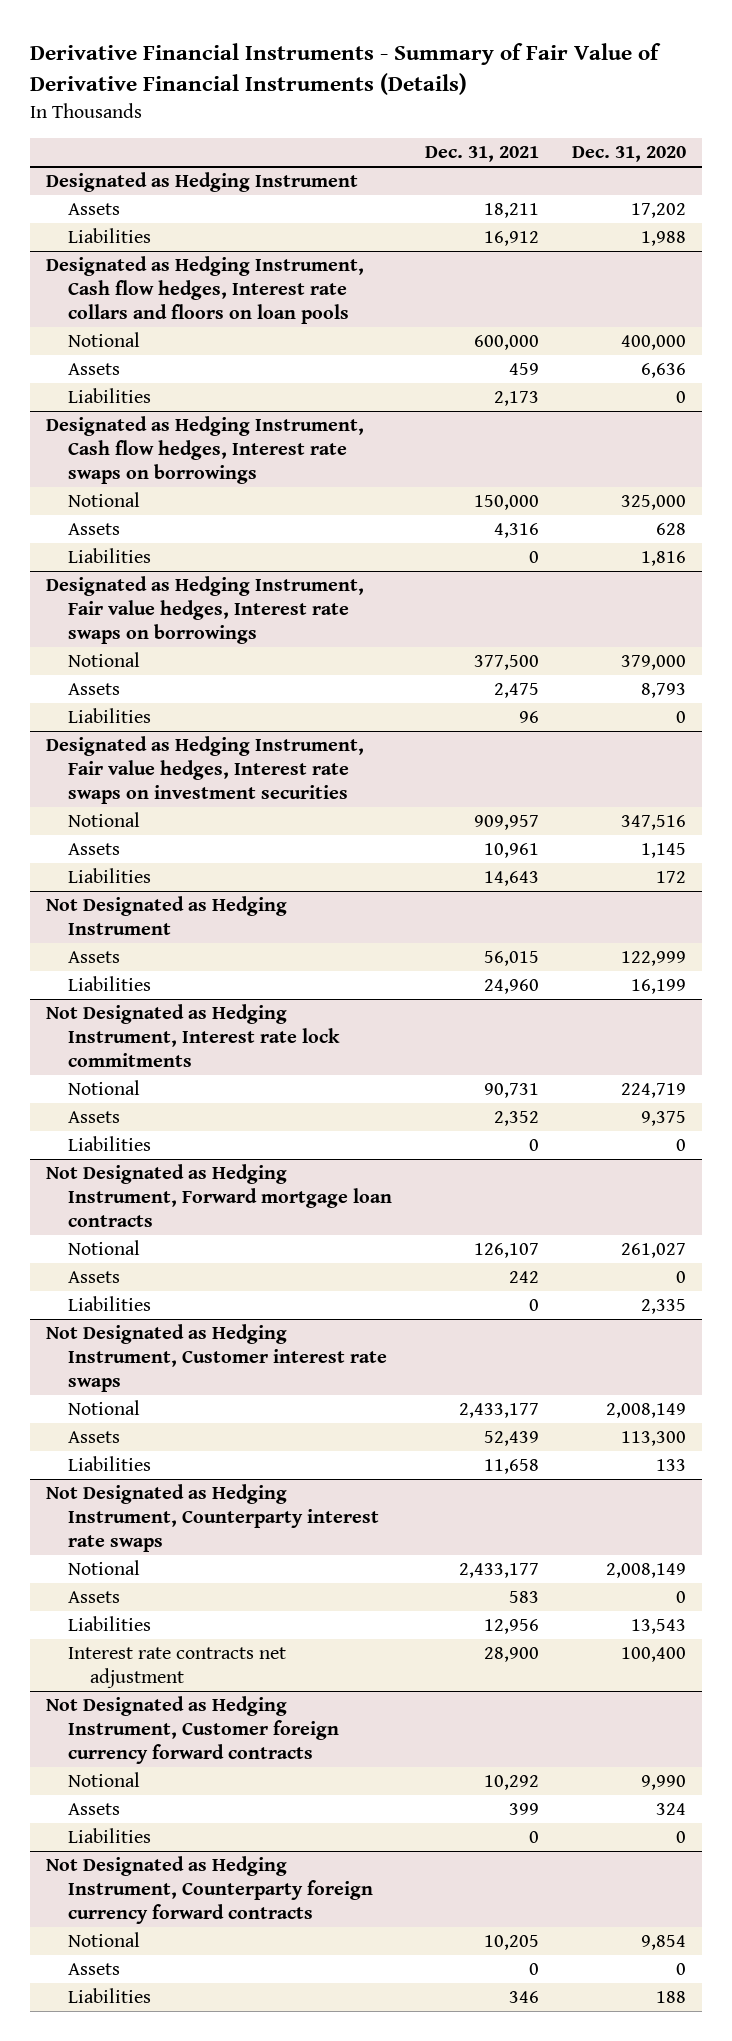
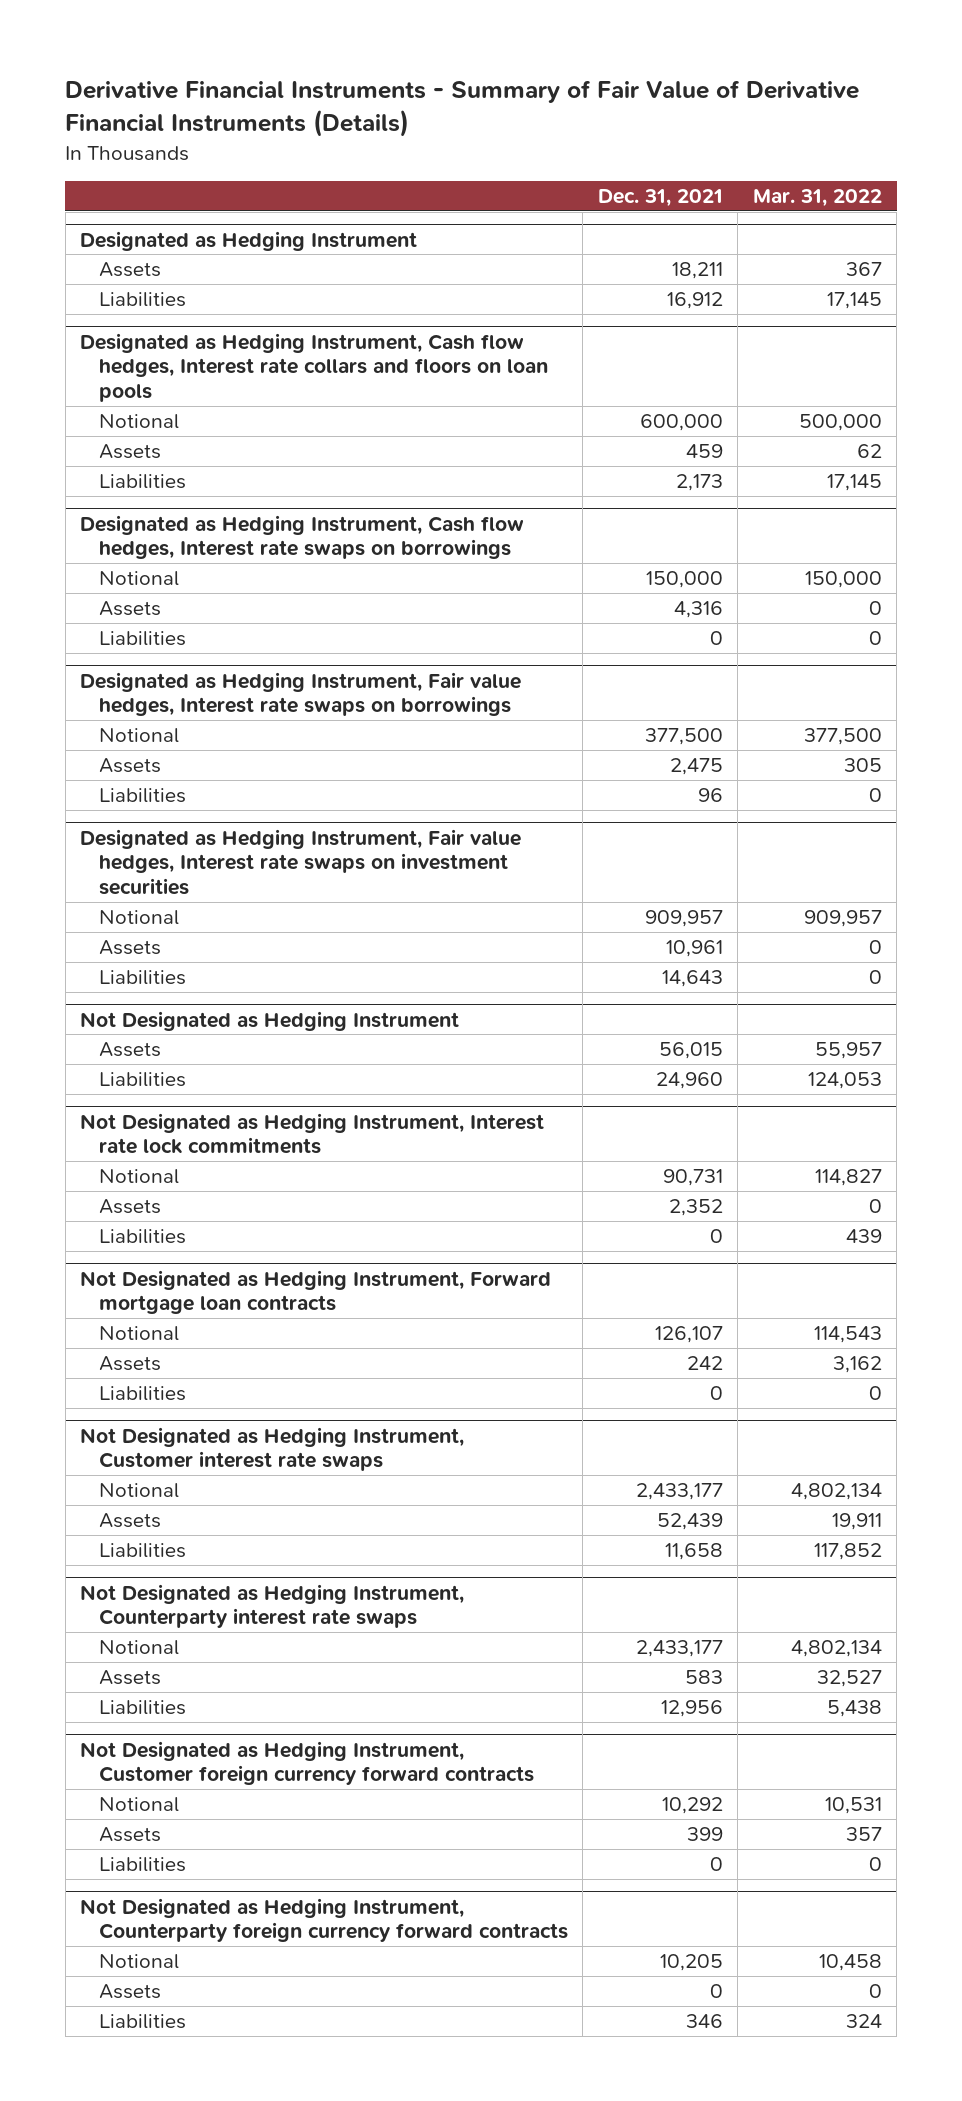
[571,146,686,163] Dec. 31, 2020 -> none
none -> [752,188,882,207] Mar. 31, 2022
[68,1647,287,1689] Interest rate contracts net adjustment -> none

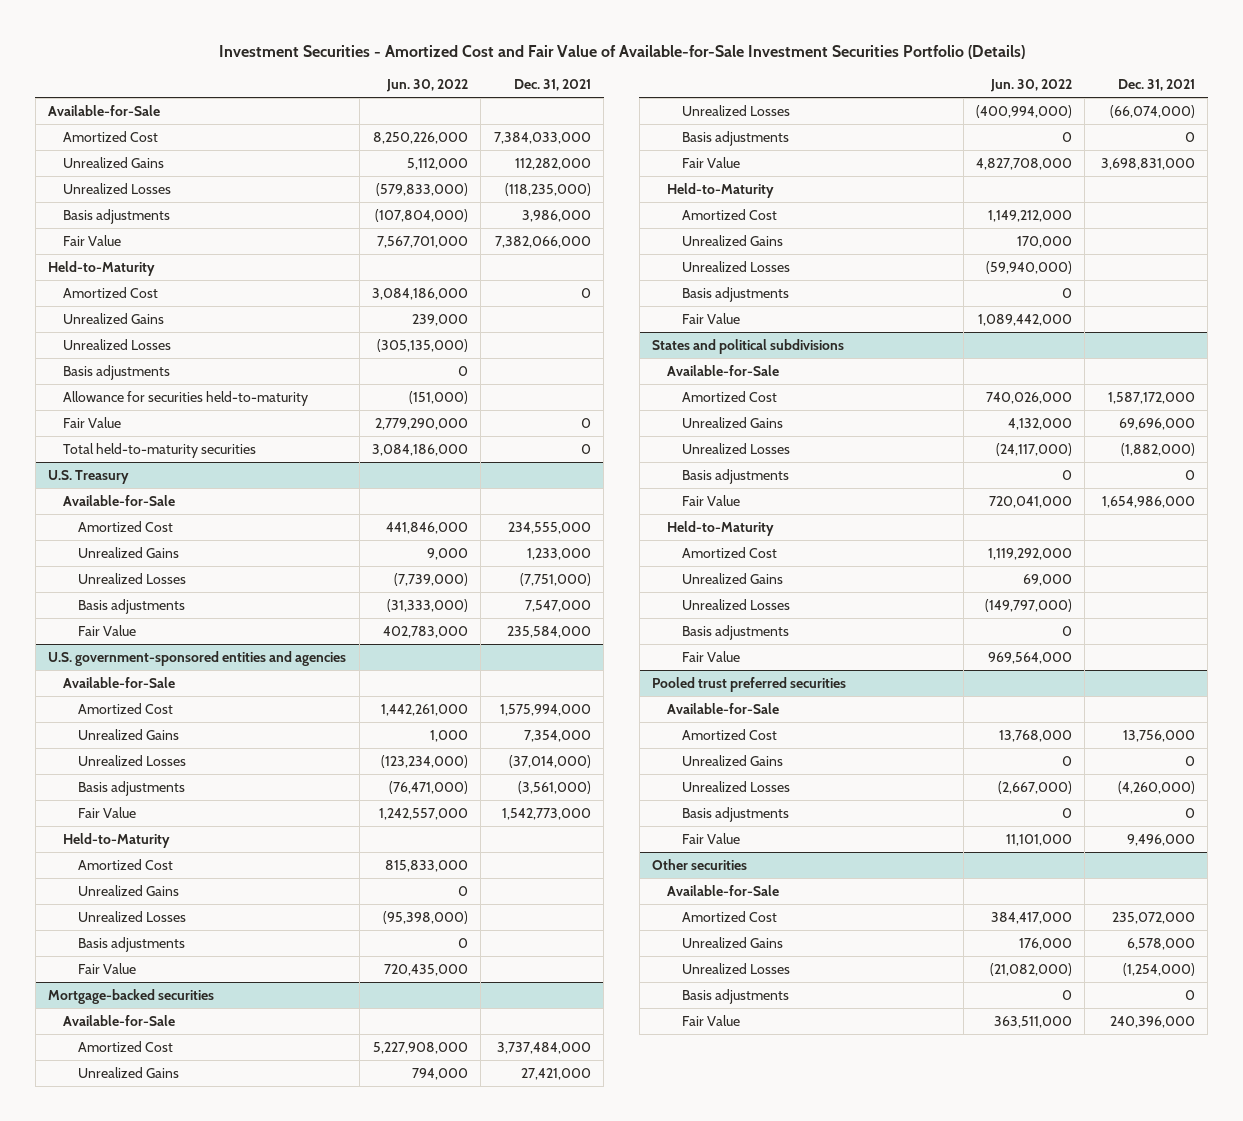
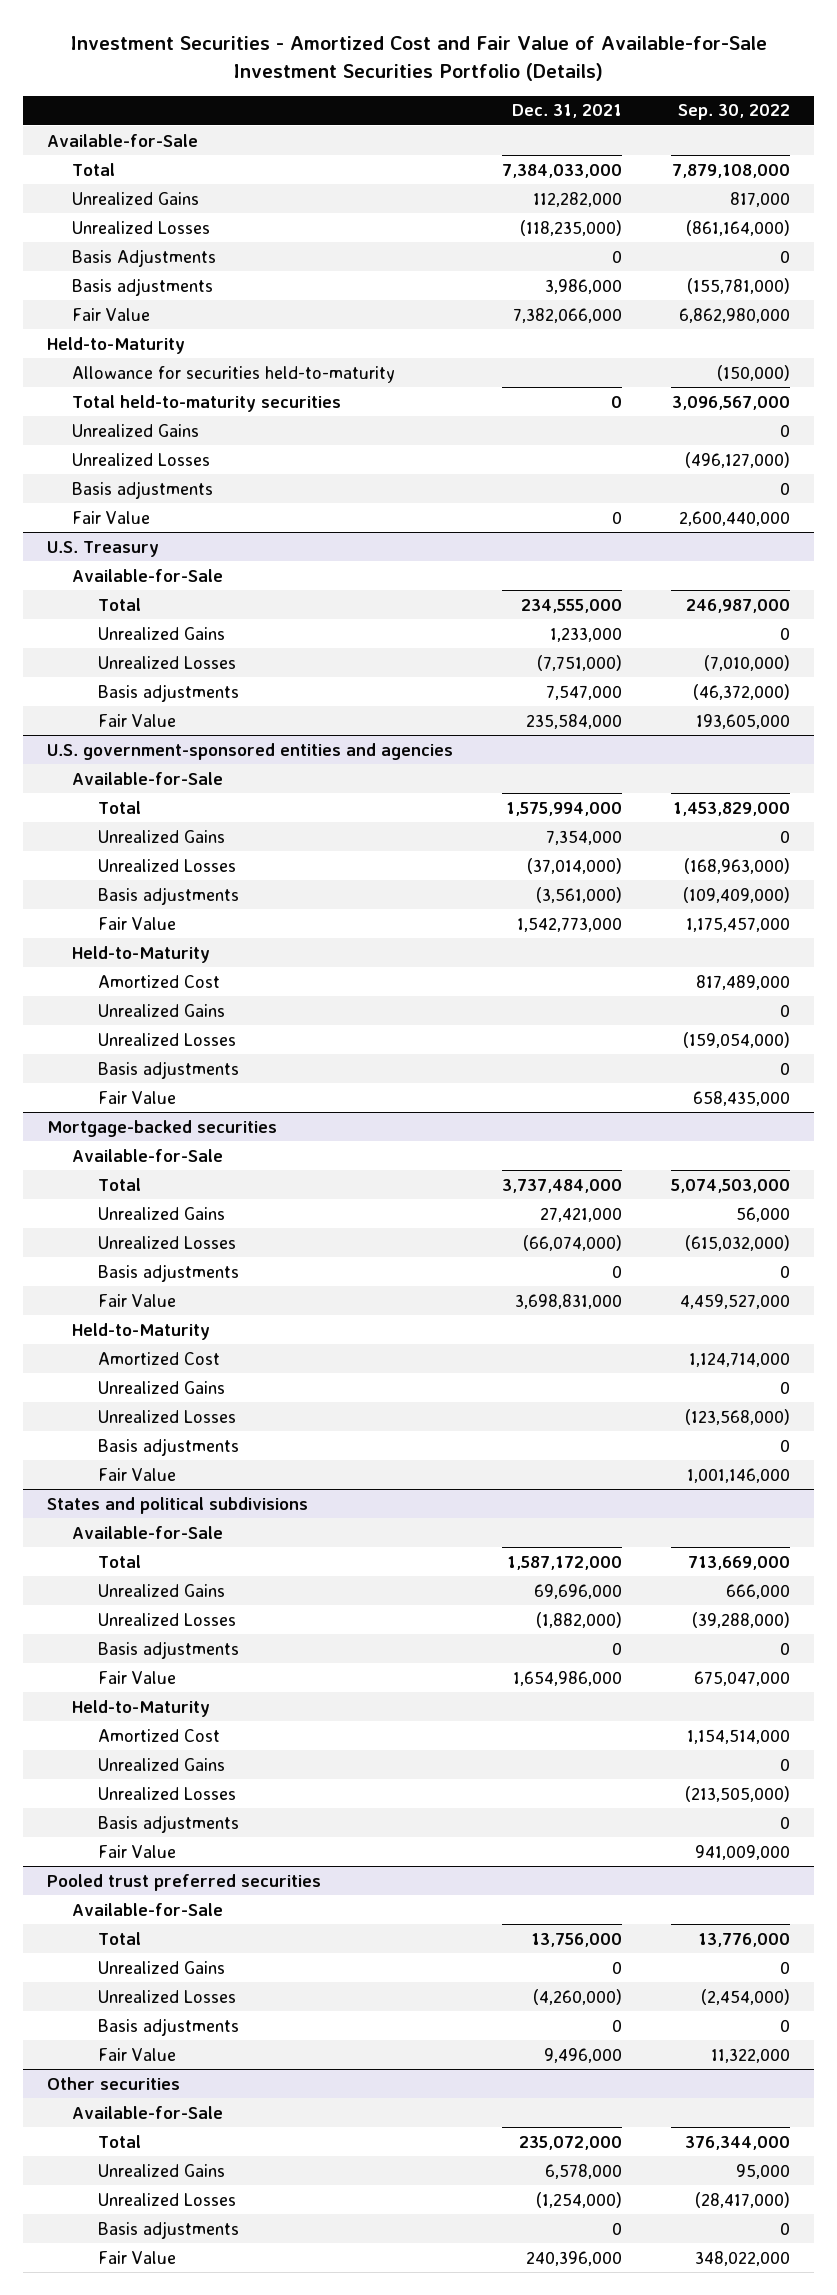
[386,79,469,93] Jun. 30, 2022 -> none
none -> [677,104,790,121] Sep. 30, 2022
[63,131,159,143] Amortized Cost -> [72,162,116,176] Total
none -> [72,248,217,267] Basis Adjustments
[63,287,159,299] Amortized Cost -> none
[63,391,309,407] Allowance for securities held-to-maturity -> [72,365,396,383] Allowance for securities held-to-maturity
[63,443,257,459] Total held-to-maturity securities -> [72,394,342,412] Total held-to-maturity securities
[78,521,174,533] Amortized Cost -> [97,597,141,611] Total
[78,703,174,715] Amortized Cost -> [97,800,141,814] Total
[78,1041,174,1053] Amortized Cost -> [97,1177,141,1191] Total
[682,391,778,403] Amortized Cost -> [97,1554,141,1568] Total
[682,729,778,741] Amortized Cost -> [97,1931,141,1945] Total
[682,911,778,923] Amortized Cost -> [97,2134,141,2148] Total

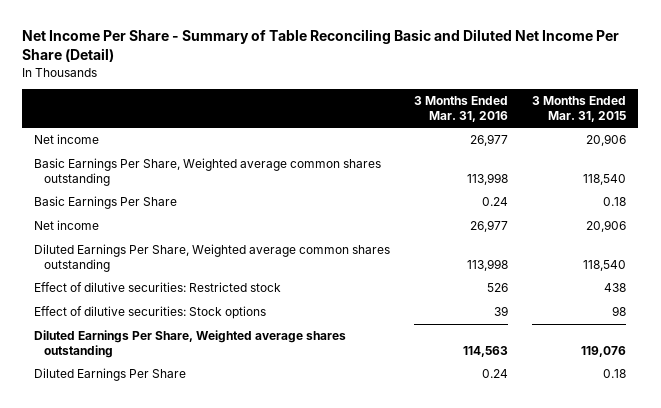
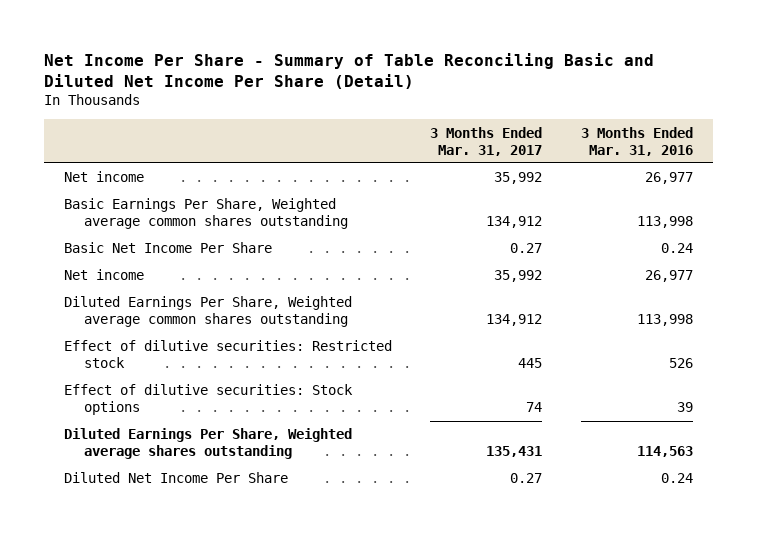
[532,96,627,122] 3 Months Ended Mar. 31, 2015 -> none
none -> [430,126,543,156] 3 Months Ended Mar. 31, 2017
[34,196,178,210] Basic Earnings Per Share -> [63,242,272,254] Basic Net Income Per Share
[34,368,187,382] Diluted Earnings Per Share -> [63,472,288,484] Diluted Net Income Per Share

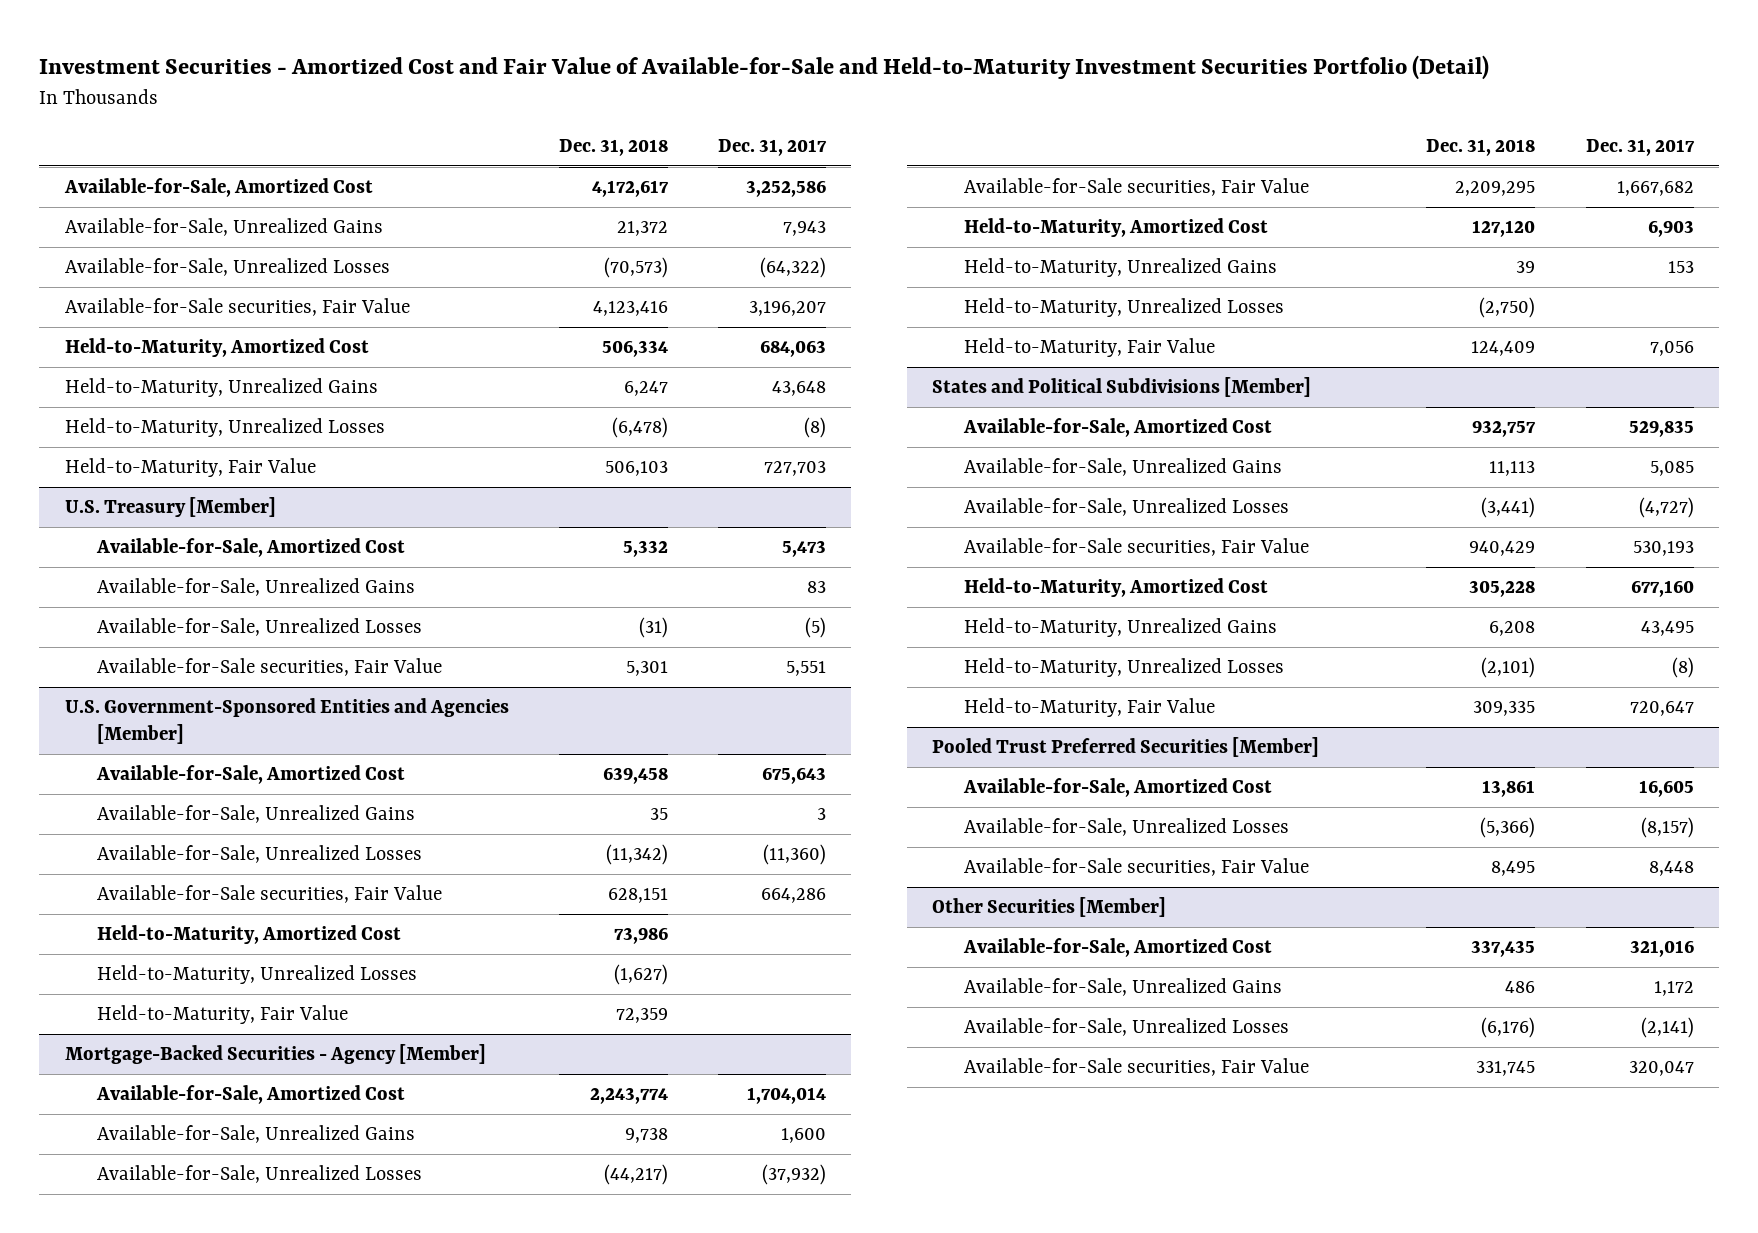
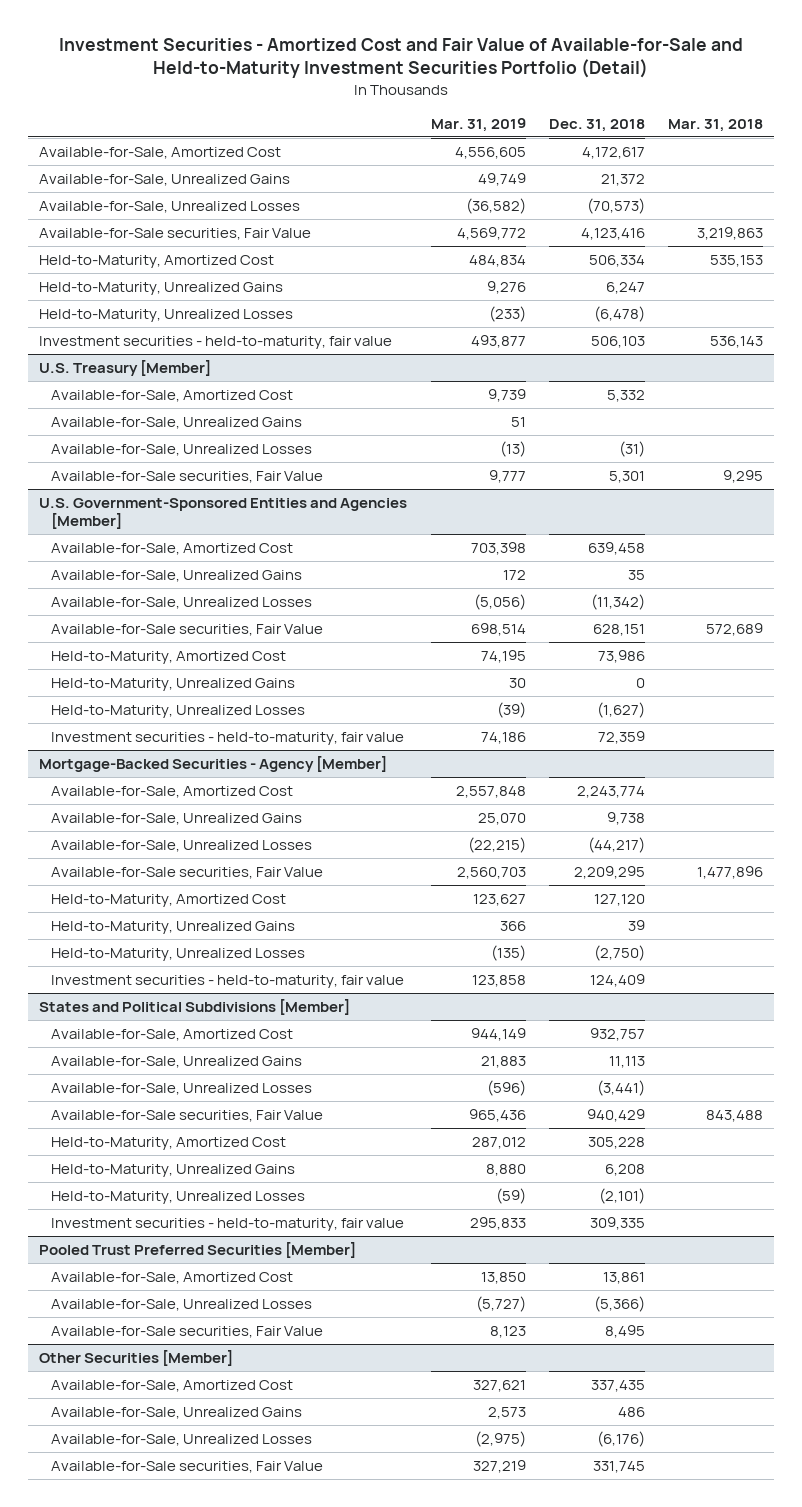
[718,138,828,156] Dec. 31, 2017 -> none
none -> [430,117,526,132] Mar. 31, 2019
none -> [667,118,763,132] Mar. 31, 2018
[64,458,316,478] Held-to-Maturity, Fair Value -> [39,336,393,350] Investment securities - held-to-maturity, fair value
none -> [51,678,296,692] Held-to-Maturity, Unrealized Gains
[96,1005,348,1025] Held-to-Maturity, Fair Value -> [51,732,405,746] Investment securities - held-to-maturity, fair value
[964,338,1216,358] Held-to-Maturity, Fair Value -> [51,975,405,989] Investment securities - held-to-maturity, fair value
[964,698,1216,718] Held-to-Maturity, Fair Value -> [51,1218,405,1232] Investment securities - held-to-maturity, fair value

